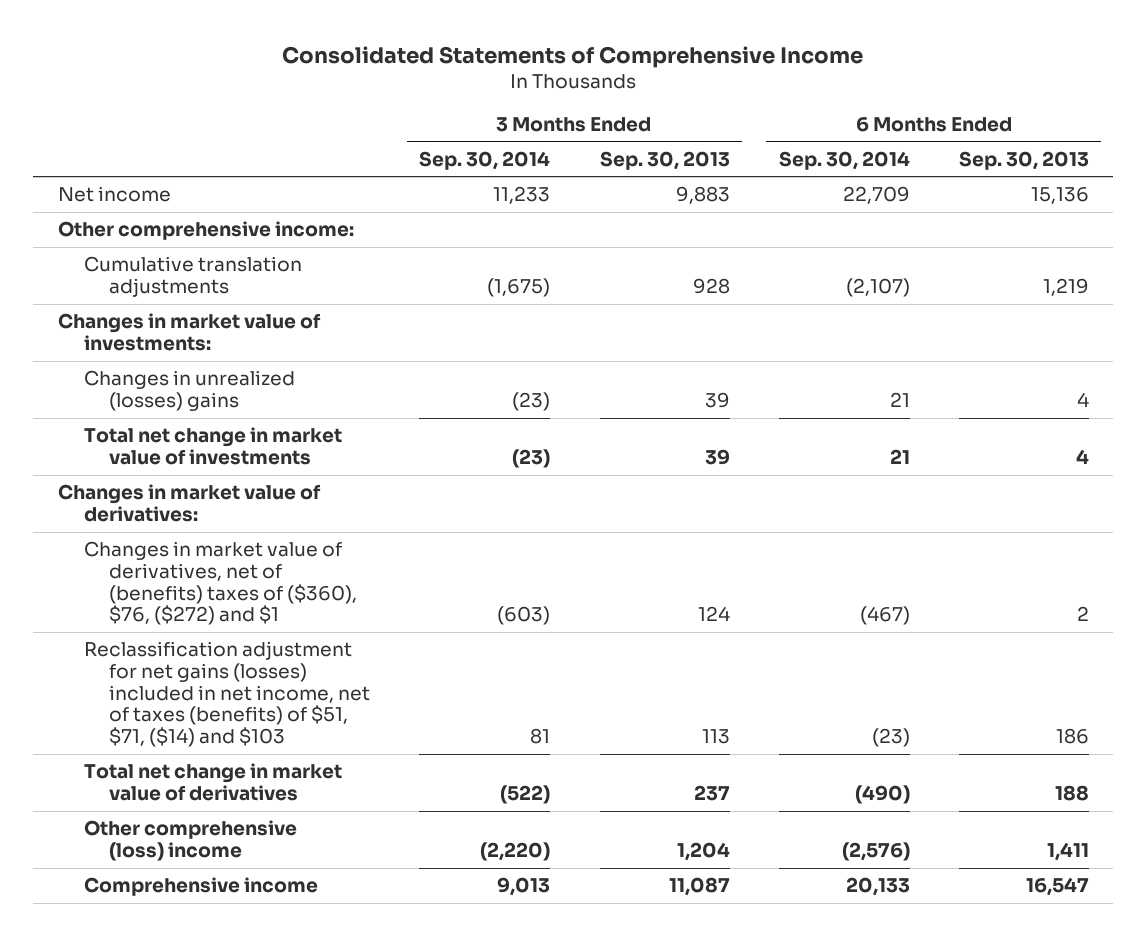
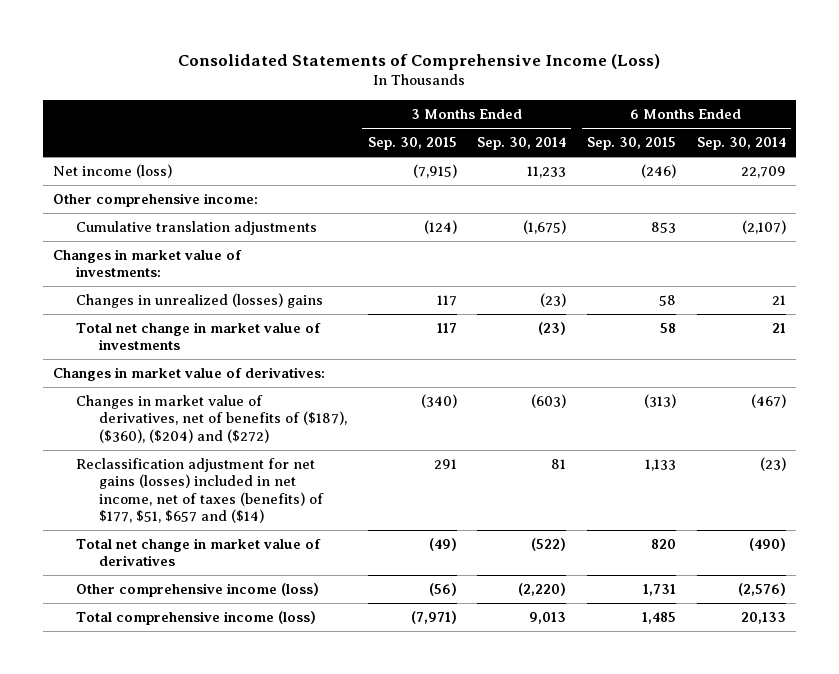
[282,45,864,68] Consolidated Statements of Comprehensive Income -> [178,53,661,70] Consolidated Statements of Comprehensive Income (Loss)
[599,150,730,170] Sep. 30, 2013 -> none
[958,150,1089,170] Sep. 30, 2013 -> none
none -> [367,137,457,151] Sep. 30, 2015
none -> [586,137,676,151] Sep. 30, 2015
[57,186,171,203] Net income -> [53,164,173,179] Net income (loss)
[83,541,358,626] Changes in market value of derivatives, net of (benefits) taxes of ($360), $76, ($272) and $1 -> [76,395,347,443] Changes in market value of derivatives, net of benefits of ($187), ($360), ($204) and ($272)
[83,641,371,748] Reclassification adjustment for net gains (losses) included in net income, net of taxes (benefits) of $51, $71, ($14) and $103 -> [76,458,324,523] Reclassification adjustment for net gains (losses) included in net income, net of taxes (benefits) of $177, $51, $657 and ($14)
[83,820,297,861] Other comprehensive (loss) income -> [76,583,320,598] Other comprehensive income (loss)
[83,877,318,897] Comprehensive income -> [76,611,317,626] Total comprehensive income (loss)

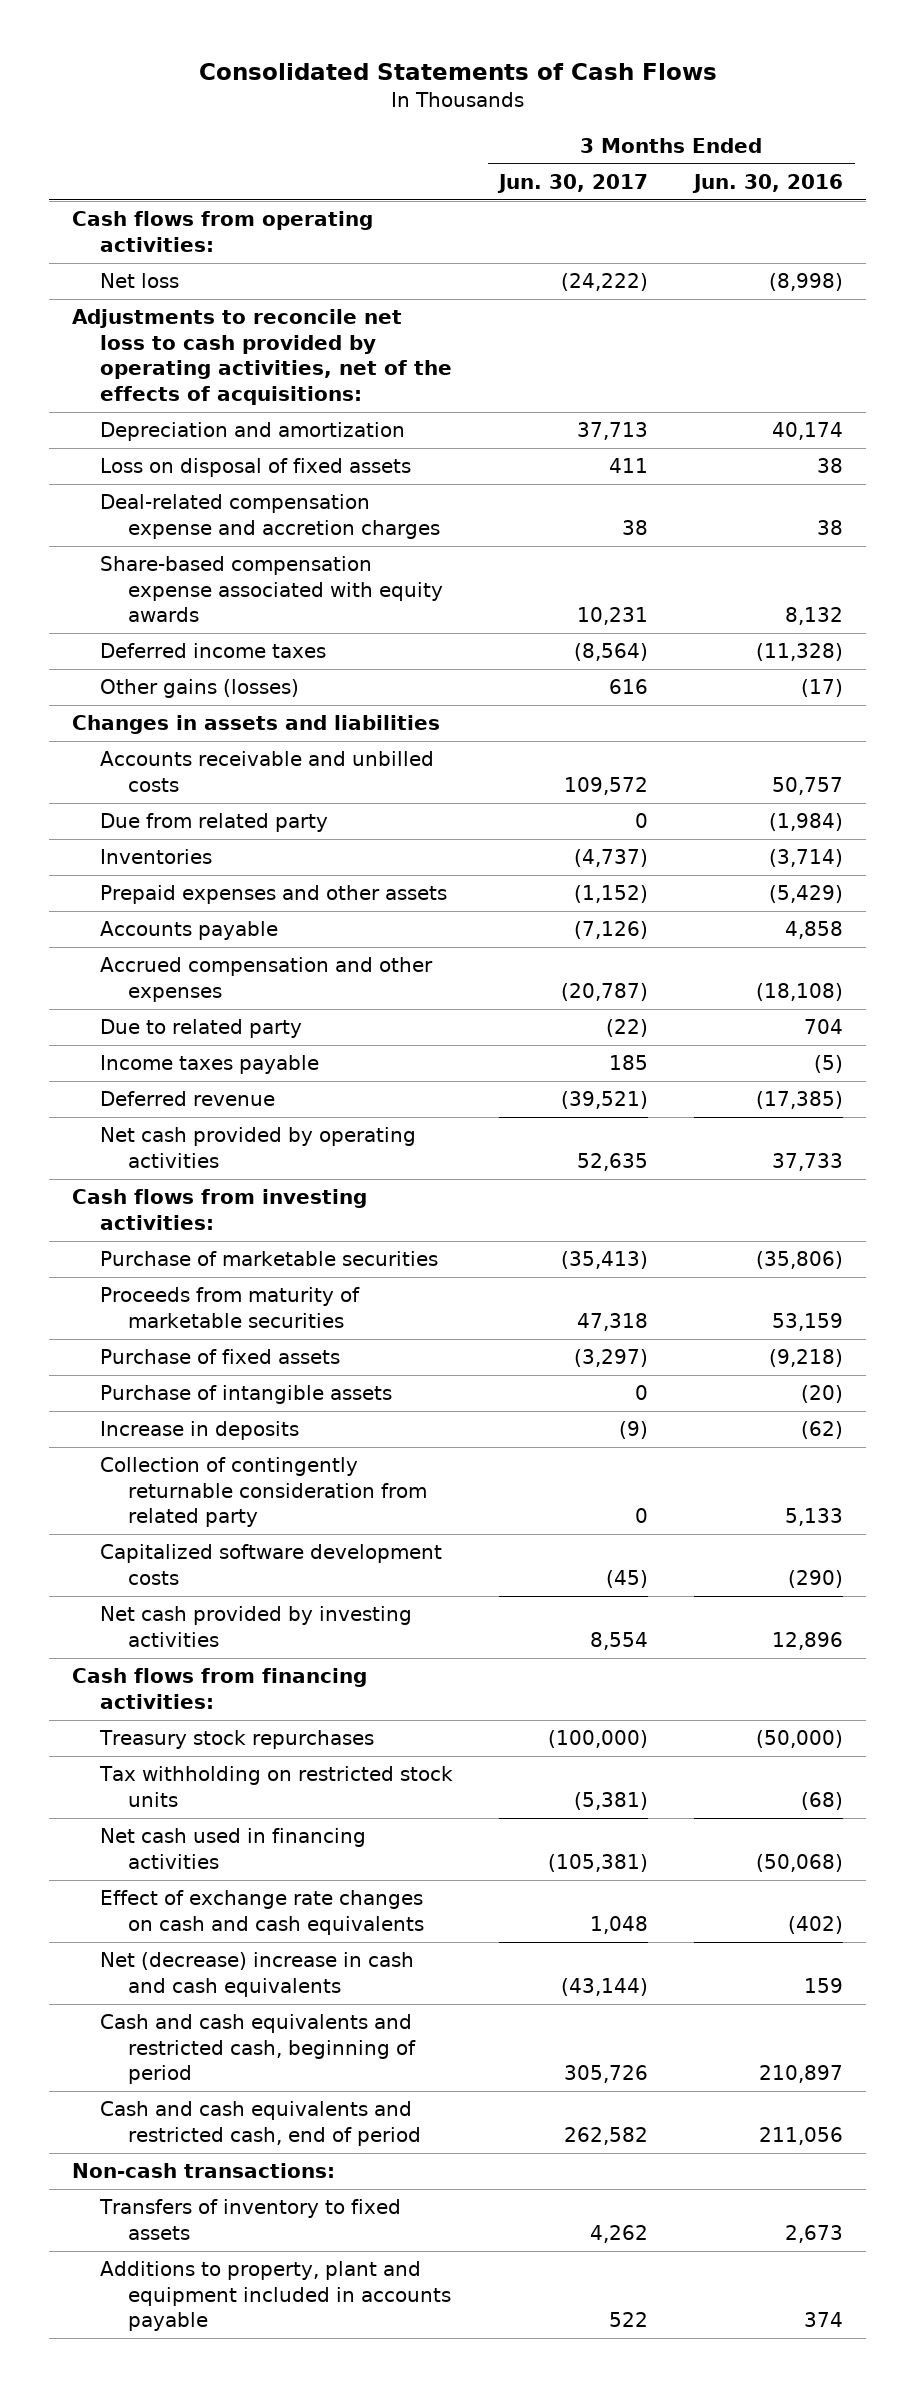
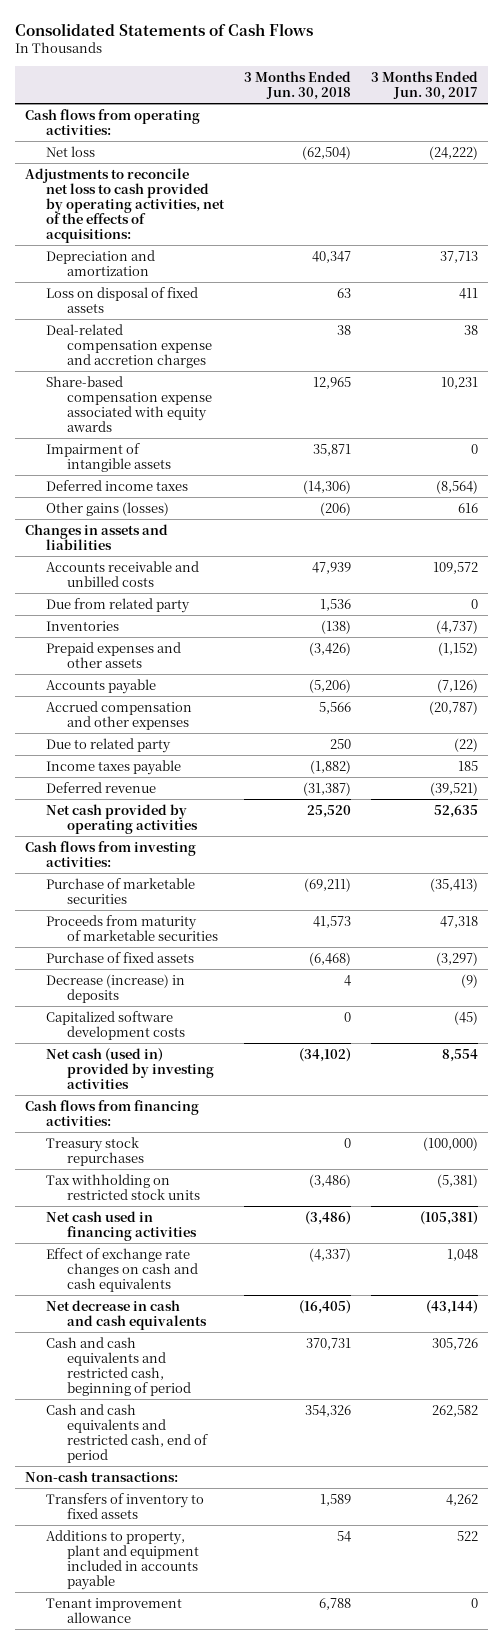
[692,173,844,193] Jun. 30, 2016 -> none
none -> [244,71,352,101] 3 Months Ended Jun. 30, 2018
none -> [46,442,172,472] Impairment of intangible assets
[100,1385,393,1405] Purchase of intangible assets -> none
[100,1457,428,1528] Collection of contingently returnable consideration from related party -> none
[100,1421,300,1441] Increase in deposits -> [46,973,186,1003] Decrease (increase) in deposits
[100,1606,413,1647] Net cash provided by investing activities -> [46,1047,215,1089] Net cash (used in) provided by investing activities
[100,1952,415,1997] Net (decrease) increase in cash and cash equivalents -> [46,1299,208,1330] Net decrease in cash and cash equivalents
none -> [46,1597,183,1623] Tenant improvement allowance

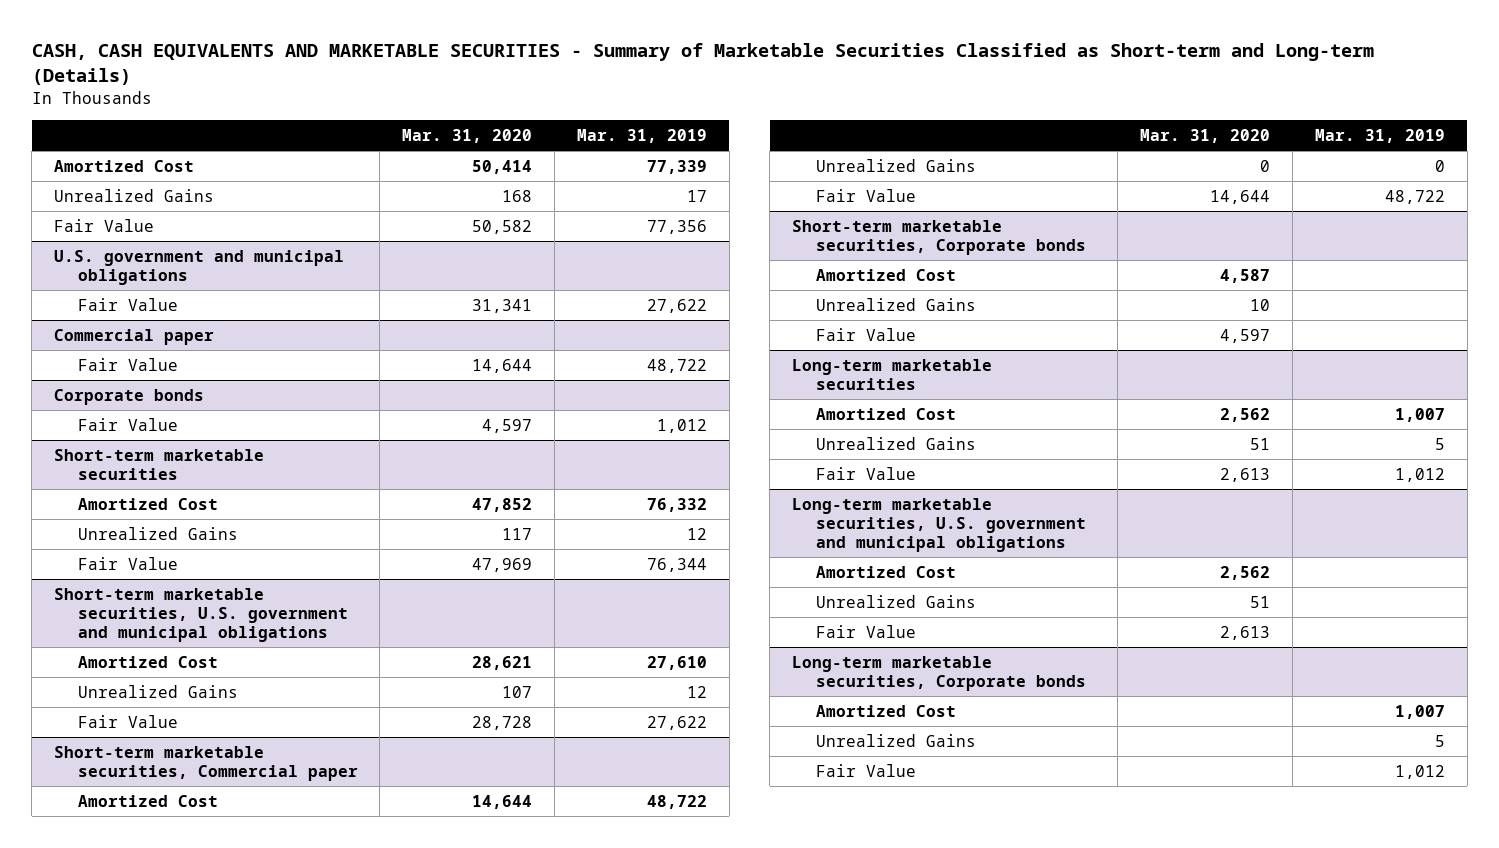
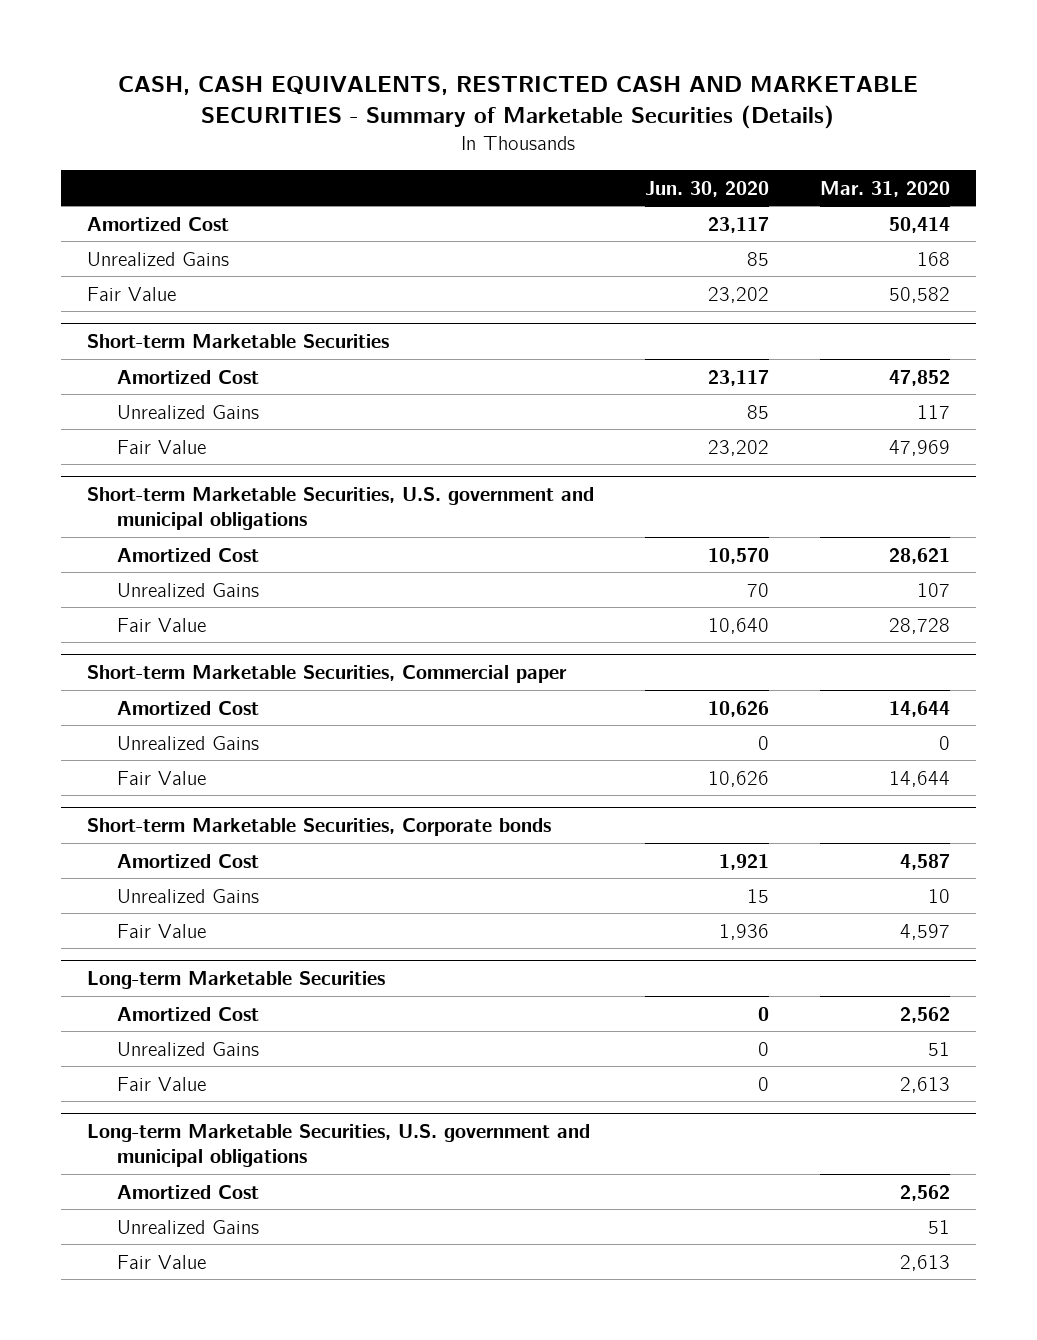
[31,42,1374,85] CASH, CASH EQUIVALENTS AND MARKETABLE SECURITIES - Summary of Marketable Securities Classified as Short-term and Long-term (Details) -> [118,75,919,129] CASH, CASH EQUIVALENTS, RESTRICTED CASH AND MARKETABLE SECURITIES - Summary of Marketable Securities (Details)
[577,128,708,143] Mar. 31, 2019 -> none
none -> [644,180,769,197] Jun. 30, 2020
[54,249,345,285] U.S. government and municipal obligations -> none
[77,297,178,311] Fair Value -> none
[54,328,215,345] Commercial paper -> none
[77,357,178,371] Fair Value -> none
[54,388,205,405] Corporate bonds -> none
[77,417,178,431] Fair Value -> none
[54,448,265,480] Short-term marketable securities -> [86,334,389,349] Short-term Marketable Securities
[54,587,348,642] Short-term marketable securities, U.S. government and municipal obligations -> [86,487,594,531] Short-term Marketable Securities, U.S. government and municipal obligations
[54,745,358,781] Short-term marketable securities, Commercial paper -> [86,665,567,684] Short-term Marketable Securities, Commercial paper
[792,219,1086,255] Short-term marketable securities, Corporate bonds -> [86,818,551,837] Short-term Marketable Securities, Corporate bonds
[792,358,993,390] Long-term marketable securities -> [86,971,385,990] Long-term Marketable Securities
[792,497,1086,552] Long-term marketable securities, U.S. government and municipal obligations -> [86,1124,590,1168] Long-term Marketable Securities, U.S. government and municipal obligations
[792,655,1086,691] Long-term marketable securities, Corporate bonds -> none
[815,704,956,717] Amortized Cost -> none
[815,733,976,747] Unrealized Gains -> none
[815,763,916,777] Fair Value -> none

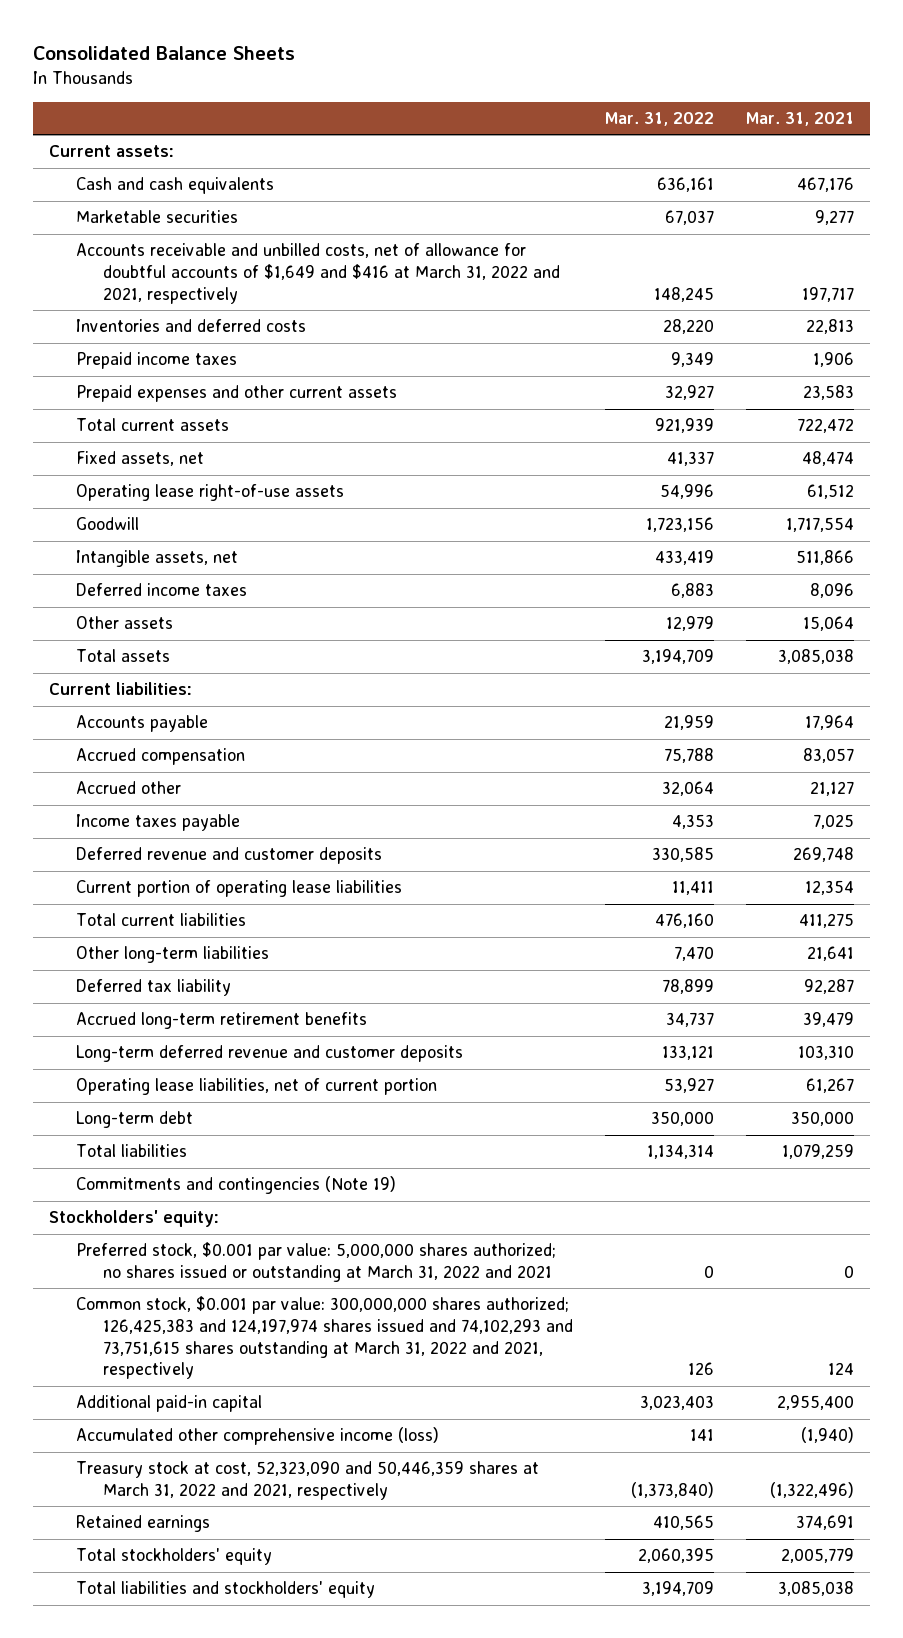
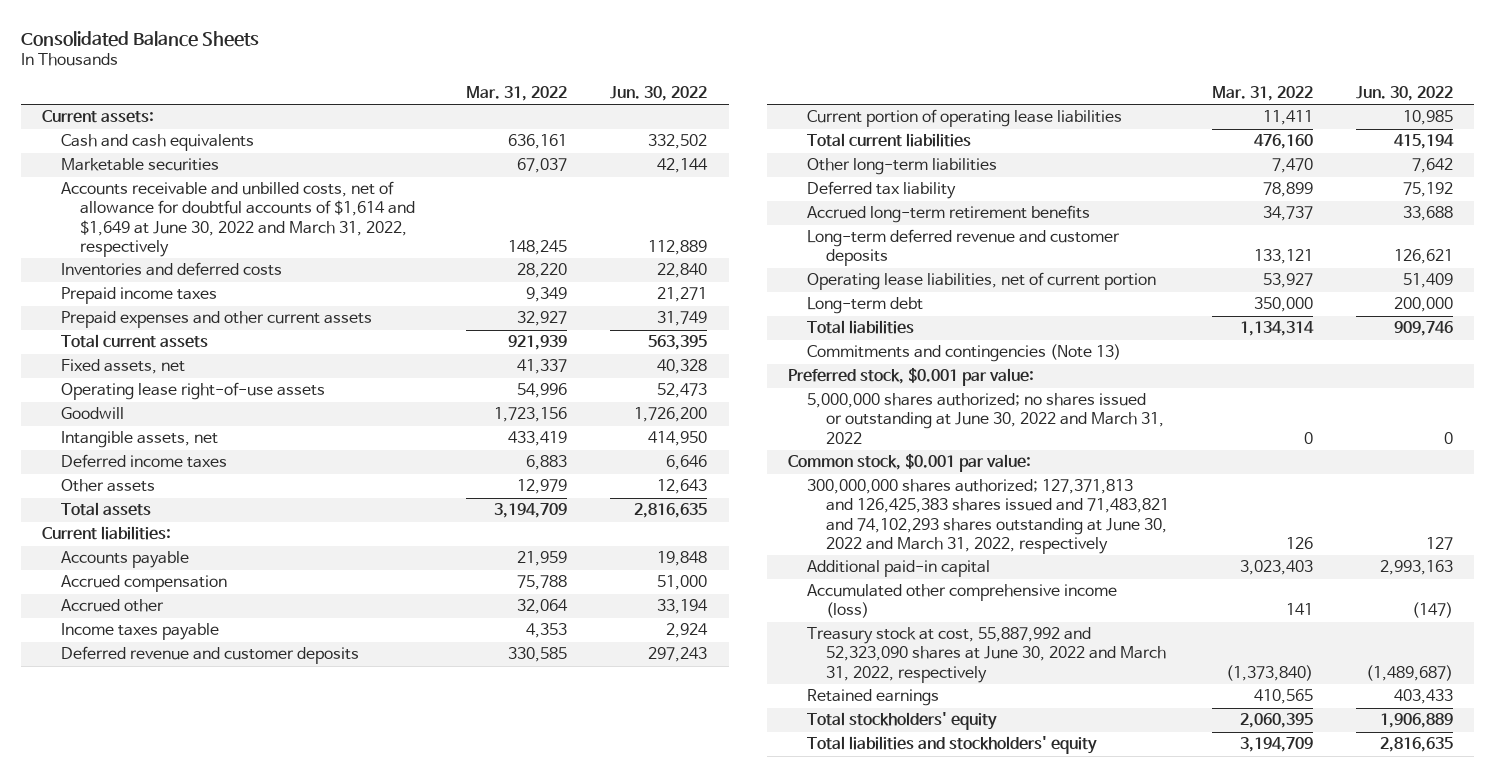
[745,112,854,127] Mar. 31, 2021 -> none
none -> [609,85,707,101] Jun. 30, 2022
[76,243,561,304] Accounts receivable and unbilled costs, net of allowance for doubtful accounts of $1,649 and $416 at March 31, 2022 and 2021, respectively -> [61,181,415,257] Accounts receivable and unbilled costs, net of allowance for doubtful accounts of $1,614 and $1,649 at June 30, 2022 and March 31, 2022, respectively
[48,1210,219,1228] Stockholders' equity: -> none
[76,1176,397,1195] Commitments and contingencies (Note 19) -> [806,344,1121,363] Commitments and contingencies (Note 13)
none -> [788,367,1035,387] Preferred stock, $0.001 par value:
[76,1242,557,1282] Preferred stock, $0.001 par value: 5,000,000 shares authorized; no shares issued or outstanding at March 31, 2022 and 2021 -> [806,393,1164,444] 5,000,000 shares authorized; no shares issued or outstanding at June 30, 2022 and March 31, 2022
none -> [788,453,1032,473] Common stock, $0.001 par value:
[76,1296,574,1380] Common stock, $0.001 par value: 300,000,000 shares authorized; 126,425,383 and 124,197,974 shares issued and 74,102,293 and 73,751,615 shares outstanding at March 31, 2022 and 2021, respectively -> [806,479,1169,554] 300,000,000 shares authorized; 127,371,813 and 126,425,383 shares issued and 71,483,821 and 74,102,293 shares outstanding at June 30, 2022 and March 31, 2022, respectively
[76,1461,540,1500] Treasury stock at cost, 52,323,090 and 50,446,359 shares at March 31, 2022 and 2021, respectively -> [806,627,1166,683] Treasury stock at cost, 55,887,992 and 52,323,090 shares at June 30, 2022 and March 31, 2022, respectively

